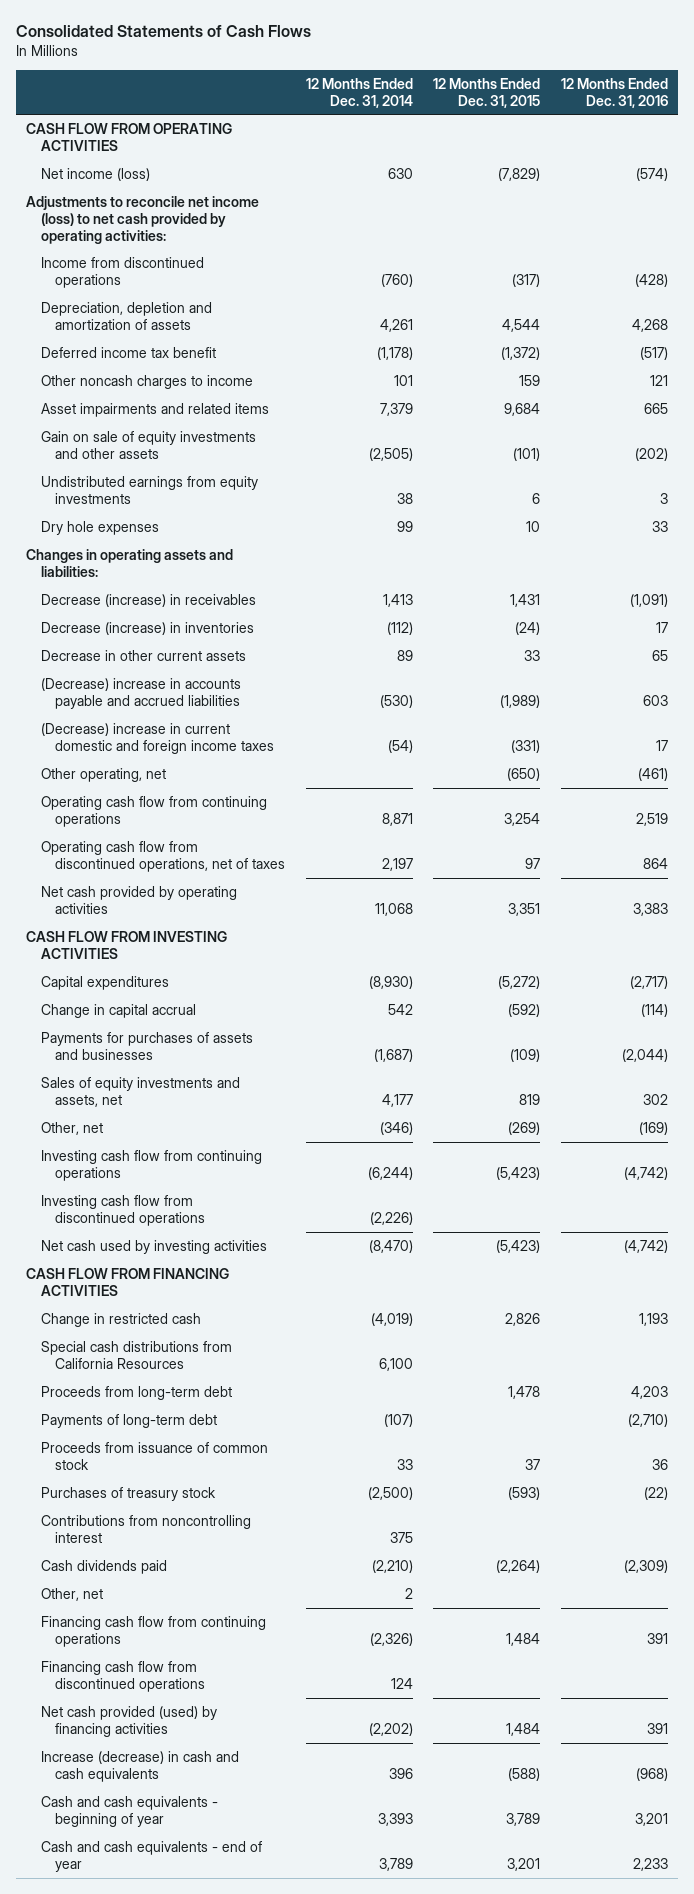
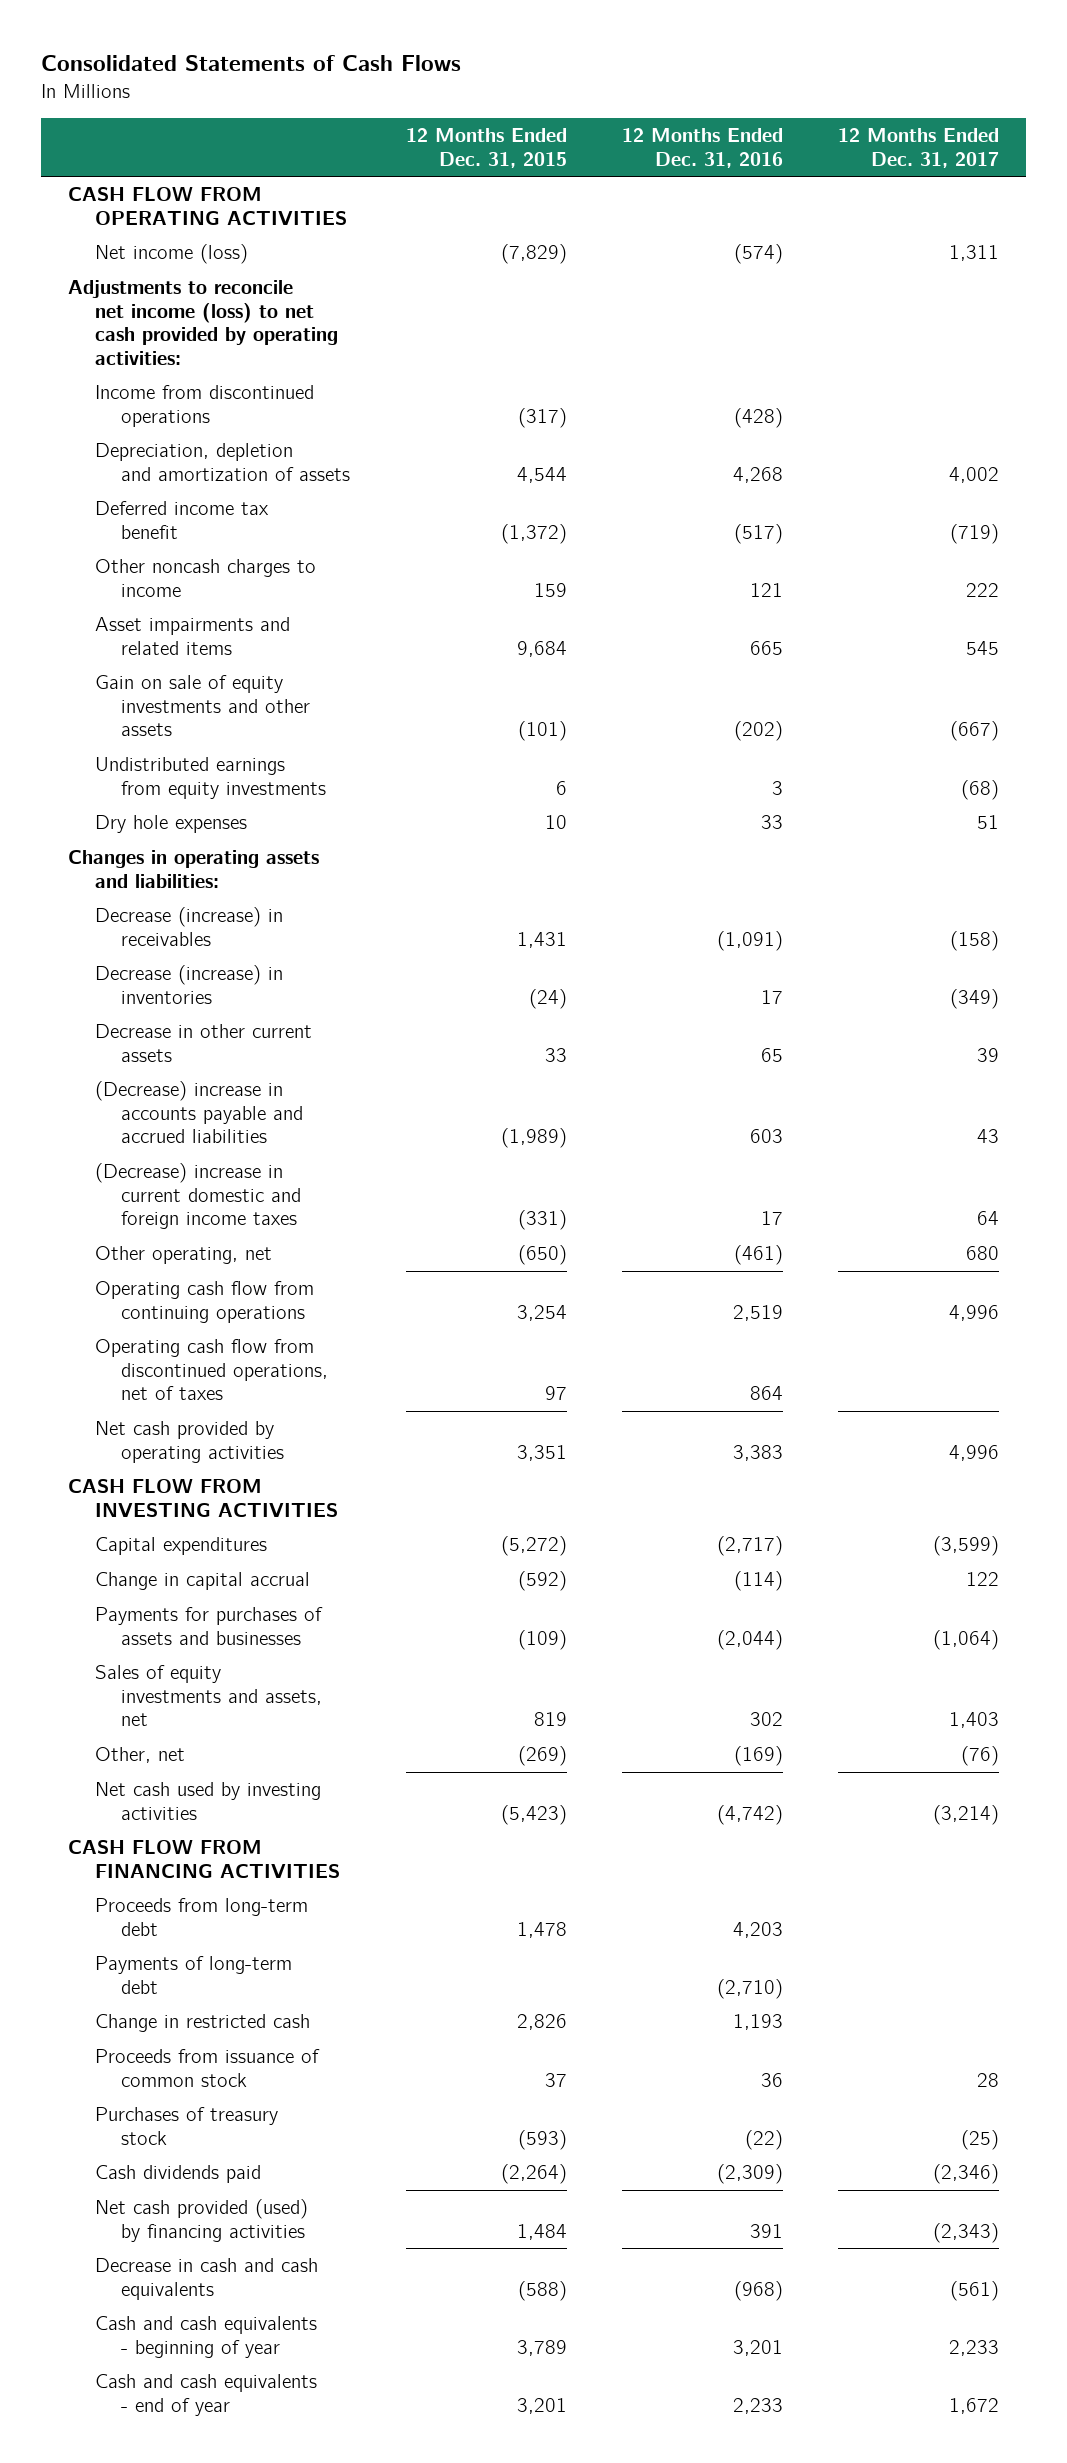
[305,77,413,108] 12 Months Ended Dec. 31, 2014 -> none
none -> [837,128,999,168] 12 Months Ended Dec. 31, 2017
[40,1149,262,1181] Investing cash flow from continuing operations -> none
[40,1194,206,1226] Investing cash flow from discontinued operations -> none
[40,1340,232,1369] Special cash distributions from California Resources -> none
[40,1312,201,1327] Change in restricted cash -> [94,2014,310,2033] Change in restricted cash
[40,1514,251,1543] Contributions from noncontrolling interest -> none
[40,1587,103,1601] Other, net -> none
[40,1615,266,1647] Financing cash flow from continuing operations -> none
[40,1660,206,1692] Financing cash flow from discontinued operations -> none
[40,1750,239,1782] Increase (decrease) in cash and cash equivalents -> [94,2258,318,2300] Decrease in cash and cash equivalents

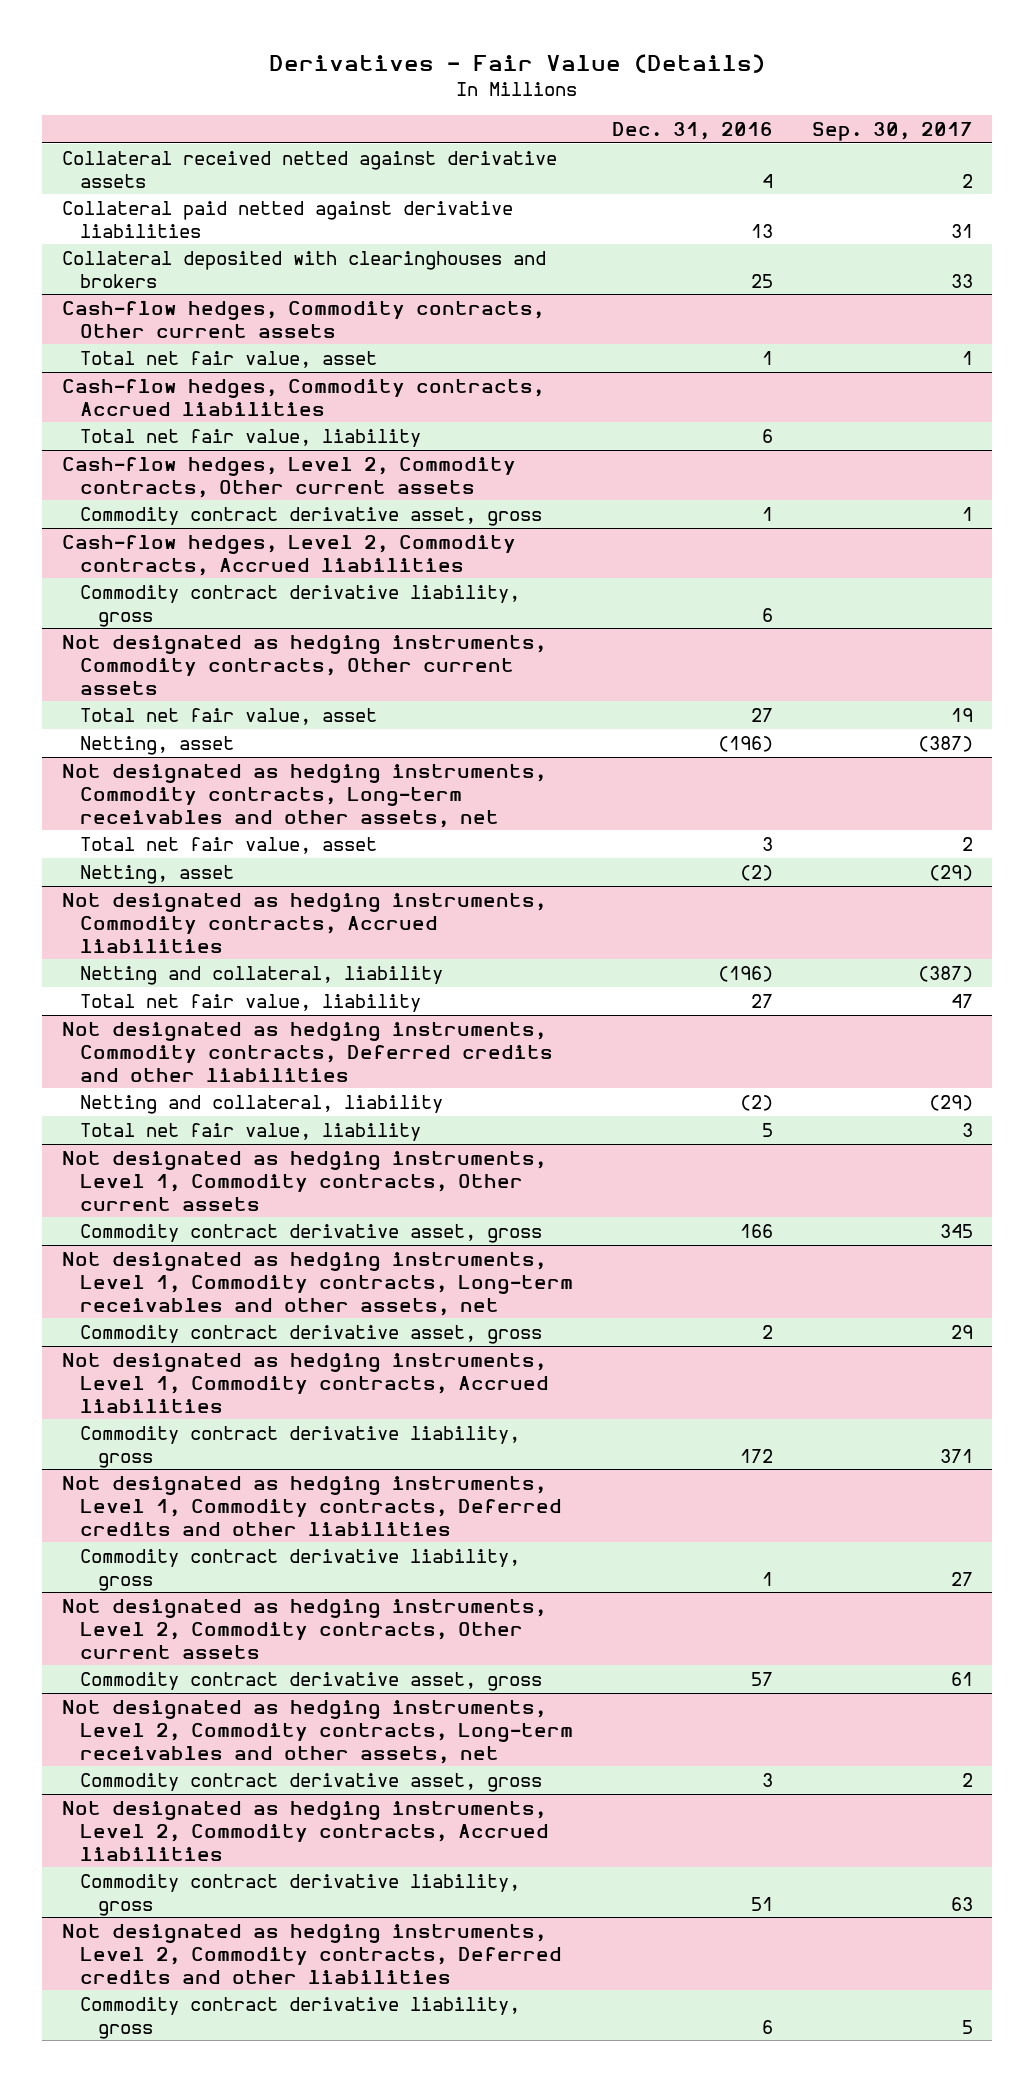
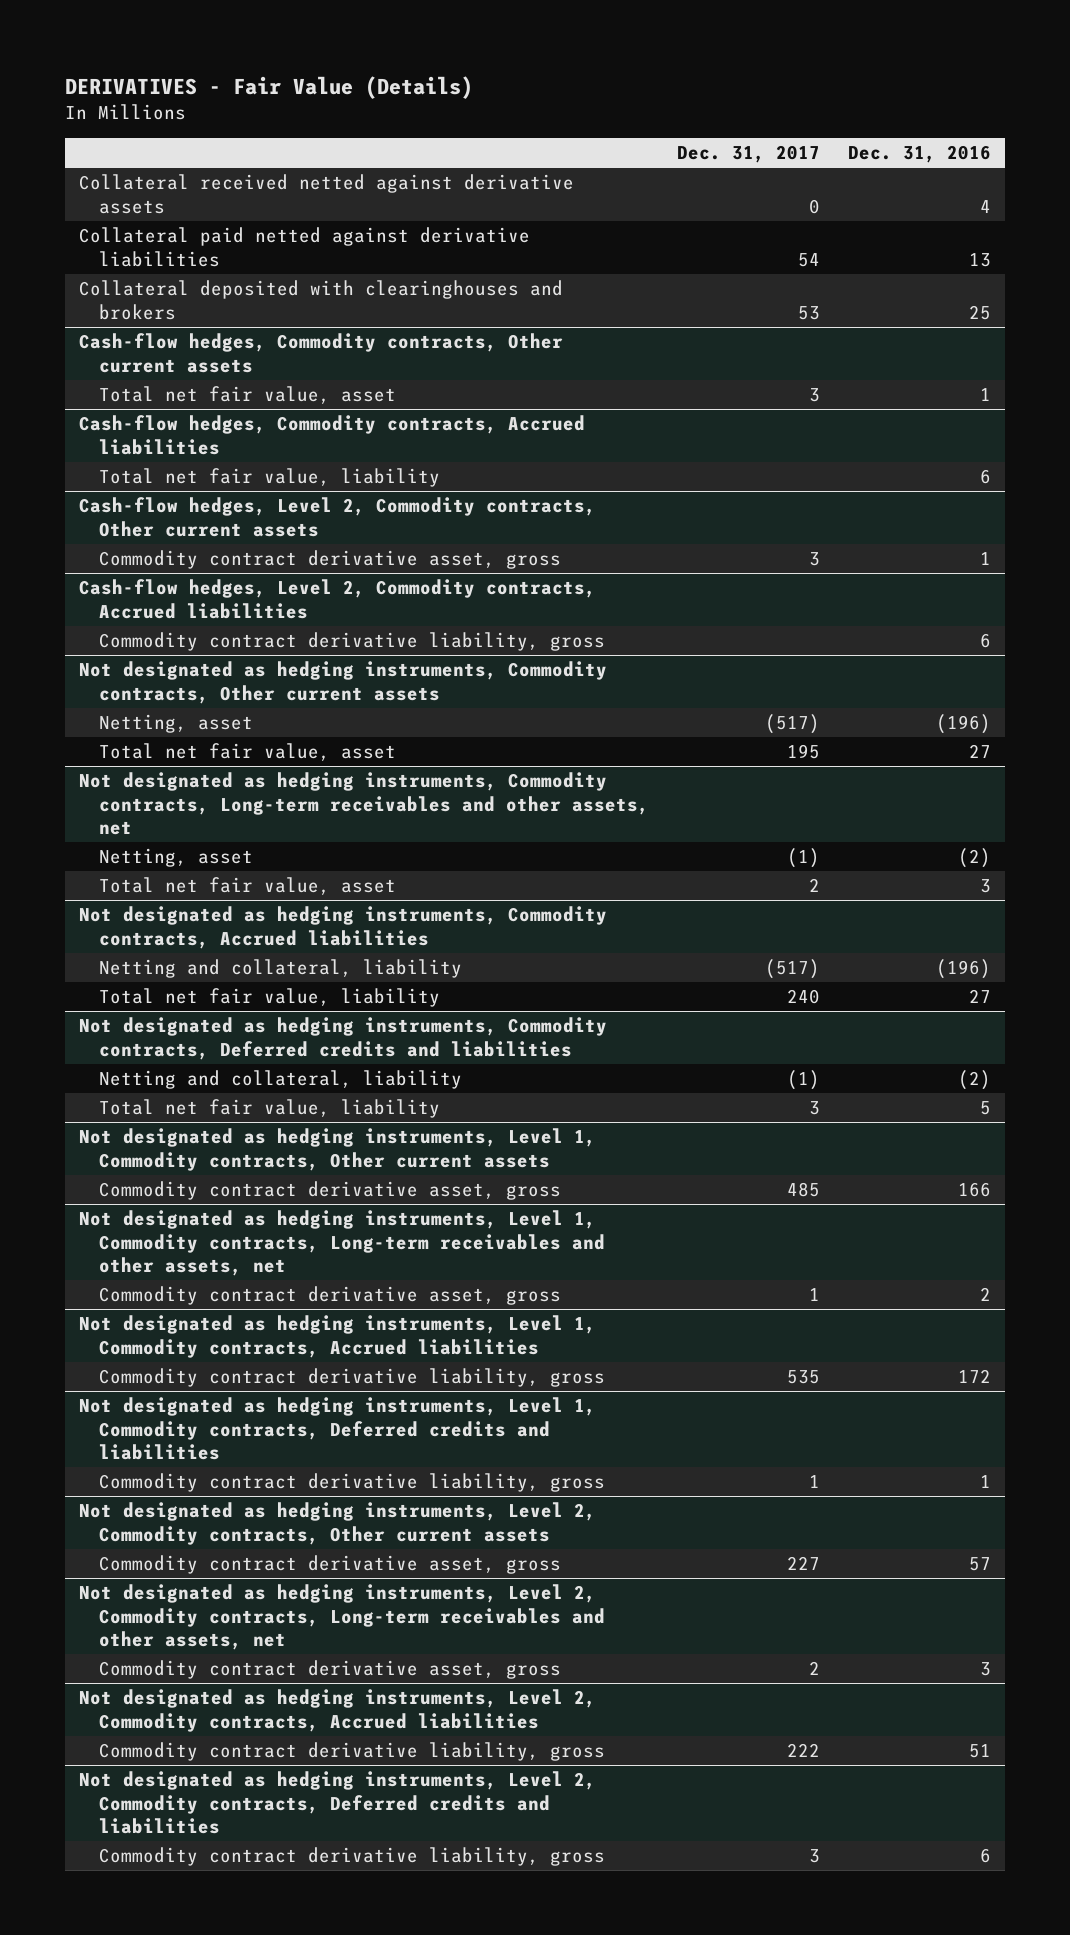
[269,54,766,74] Derivatives - Fair Value (Details) -> [64,75,473,99] DERIVATIVES - Fair Value (Details)
[811,121,973,141] Sep. 30, 2017 -> none
none -> [676,144,820,163] Dec. 31, 2017
[79,707,377,725] Total net fair value, asset -> [98,743,396,762] Total net fair value, asset
[79,836,377,854] Total net fair value, asset -> [98,877,396,896] Total net fair value, asset
[61,1021,553,1082] Not designated as hedging instruments, Commodity contracts, Deferred credits and other liabilities -> [79,1017,608,1060] Not designated as hedging instruments, Commodity contracts, Deferred credits and liabilities
[61,1475,562,1536] Not designated as hedging instruments, Level 1, Commodity contracts, Deferred credits and other liabilities -> [79,1397,597,1460] Not designated as hedging instruments, Level 1, Commodity contracts, Deferred credits and liabilities
[61,1923,562,1984] Not designated as hedging instruments, Level 2, Commodity contracts, Deferred credits and other liabilities -> [79,1771,597,1834] Not designated as hedging instruments, Level 2, Commodity contracts, Deferred credits and liabilities

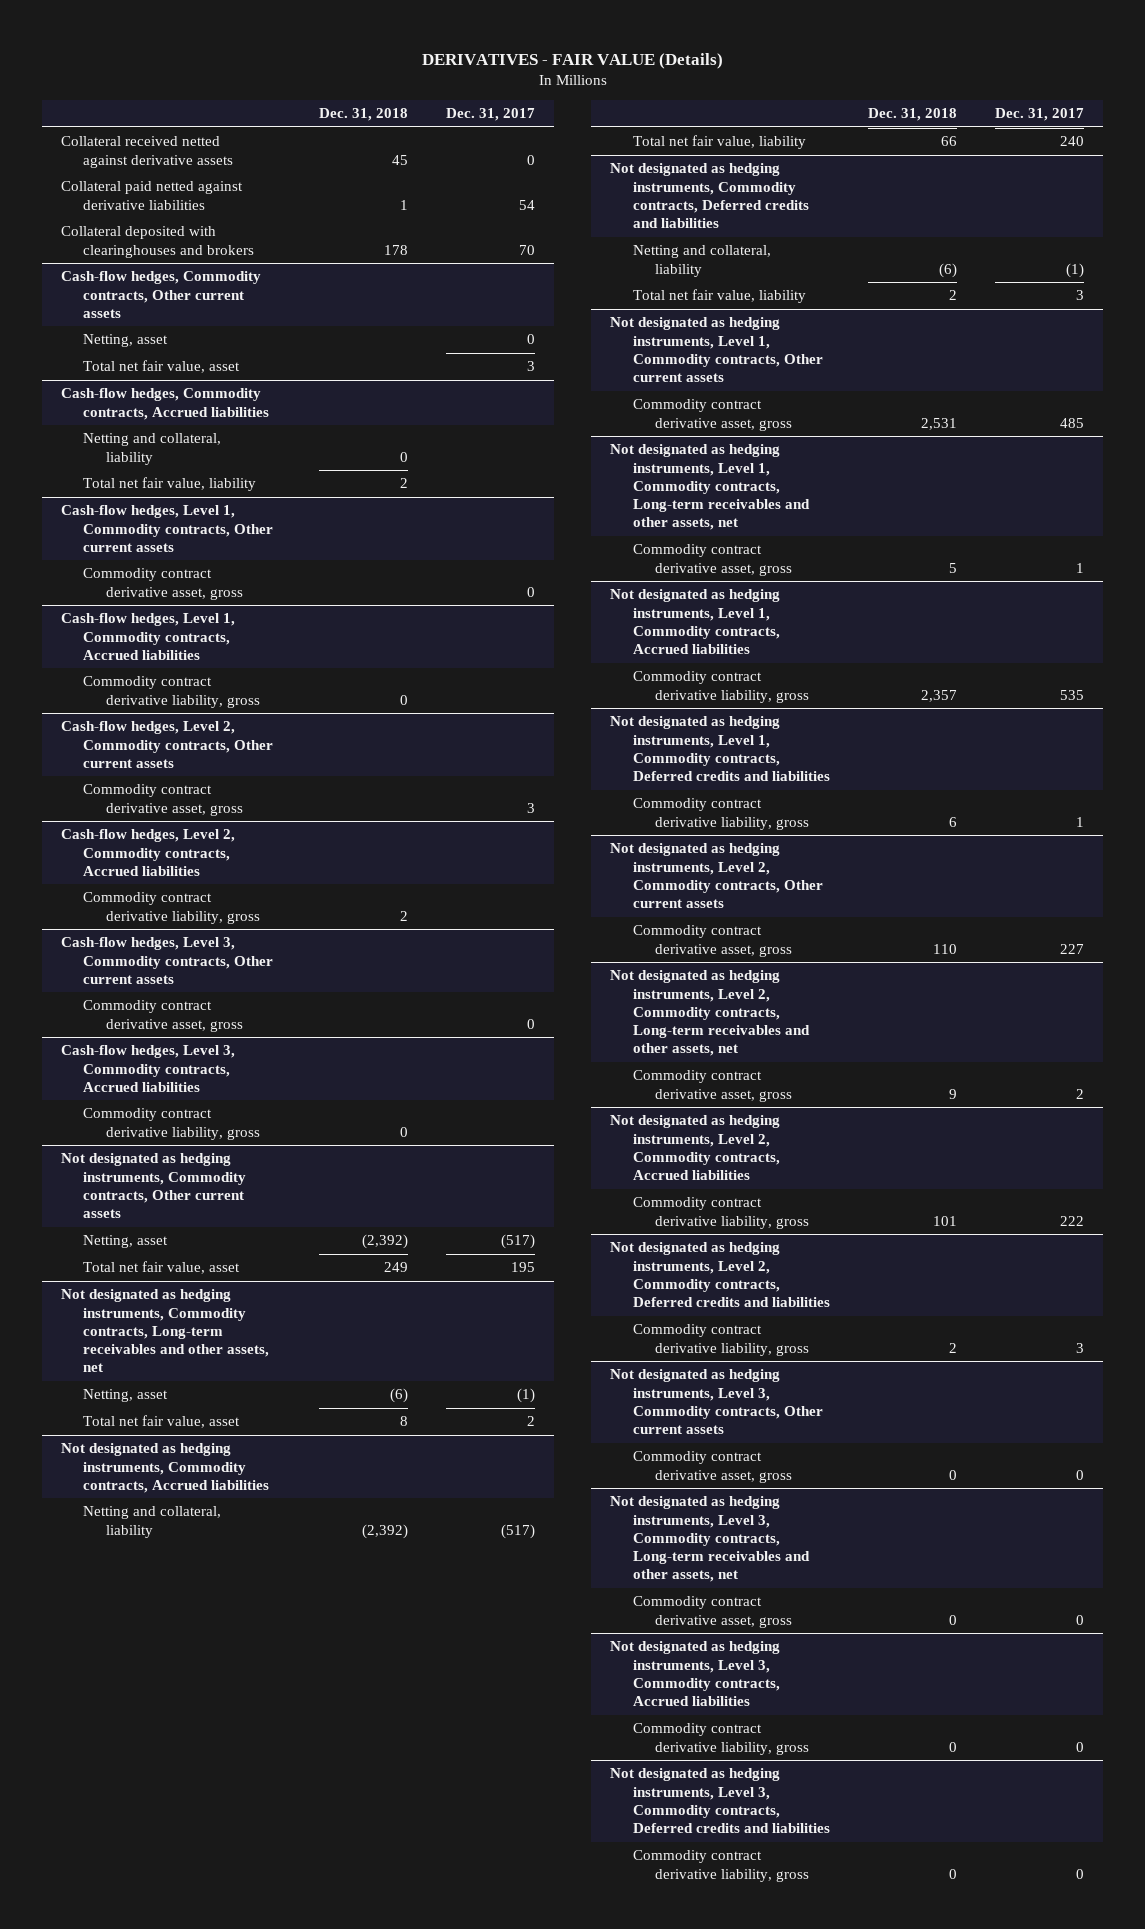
[64,75,473,99] DERIVATIVES - Fair Value (Details) -> [421,52,723,69] DERIVATIVES - FAIR VALUE (Details)
[848,144,992,163] Dec. 31, 2016 -> none
none -> [318,108,408,122] Dec. 31, 2018
[797,305,820,320] 53 -> [518,244,535,255] 70
none -> [83,334,169,348] Netting, asset
none -> [83,433,222,465] Netting and collateral, liability
none -> [60,505,274,552] Cash-flow hedges, Level 1, Commodity contracts, Other current assets
none -> [83,568,243,600] Commodity contract derivative asset, gross
none -> [60,613,235,660] Cash-flow hedges, Level 1, Commodity contracts, Accrued liabilities
none -> [83,676,260,708] Commodity contract derivative liability, gross
none -> [60,937,274,984] Cash-flow hedges, Level 3, Commodity contracts, Other current assets
none -> [83,1000,243,1032] Commodity contract derivative asset, gross
none -> [60,1045,235,1092] Cash-flow hedges, Level 3, Commodity contracts, Accrued liabilities
none -> [83,1108,260,1140] Commodity contract derivative liability, gross
none -> [610,1369,823,1435] Not designated as hedging instruments, Level 3, Commodity contracts, Other current assets
none -> [632,1451,793,1483] Commodity contract derivative asset, gross
none -> [610,1496,810,1583] Not designated as hedging instruments, Level 3, Commodity contracts, Long-term receivables and other assets, net
none -> [632,1596,793,1628] Commodity contract derivative asset, gross
none -> [610,1641,781,1707] Not designated as hedging instruments, Level 3, Commodity contracts, Accrued liabilities
none -> [632,1723,810,1755] Commodity contract derivative liability, gross
none -> [610,1768,830,1834] Not designated as hedging instruments, Level 3, Commodity contracts, Deferred credits and liabilities
none -> [632,1850,810,1882] Commodity contract derivative liability, gross

